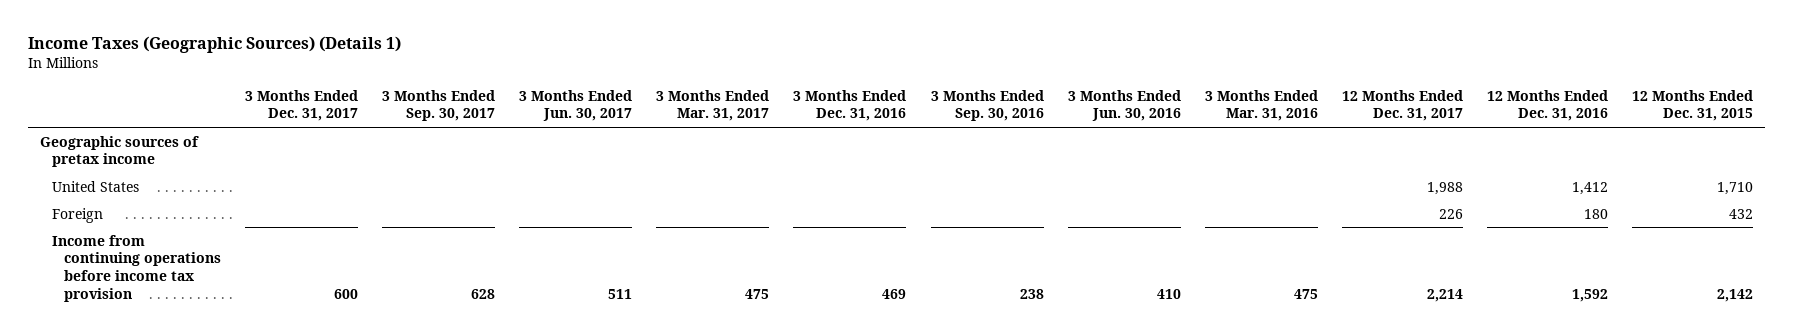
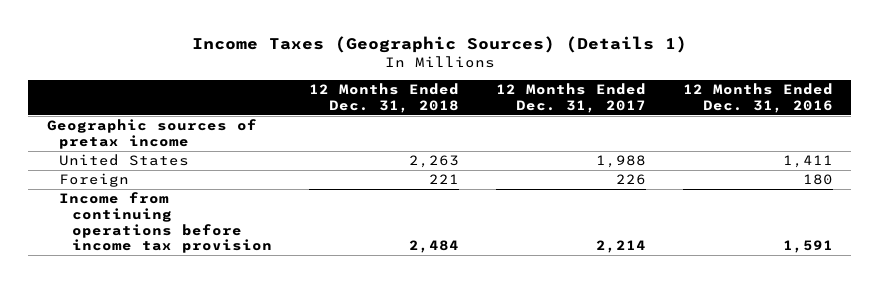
[244,89,358,122] 3 Months Ended Dec. 31, 2017 -> none
[382,89,496,122] 3 Months Ended Sep. 30, 2017 -> none
[519,89,633,122] 3 Months Ended Jun. 30, 2017 -> none
[656,89,770,122] 3 Months Ended Mar. 31, 2017 -> none
[793,89,907,122] 3 Months Ended Dec. 31, 2016 -> none
[930,89,1044,122] 3 Months Ended Sep. 30, 2016 -> none
[1067,89,1181,122] 3 Months Ended Jun. 30, 2016 -> none
[1204,89,1318,122] 3 Months Ended Mar. 31, 2016 -> none
[1632,89,1754,122] 12 Months Ended Dec. 31, 2015 -> none
none -> [309,83,460,113] 12 Months Ended Dec. 31, 2018
[1572,181,1609,195] 1,412 -> [782,155,833,169] 1,411
[1572,289,1609,303] 1,592 -> [782,240,833,254] 1,591

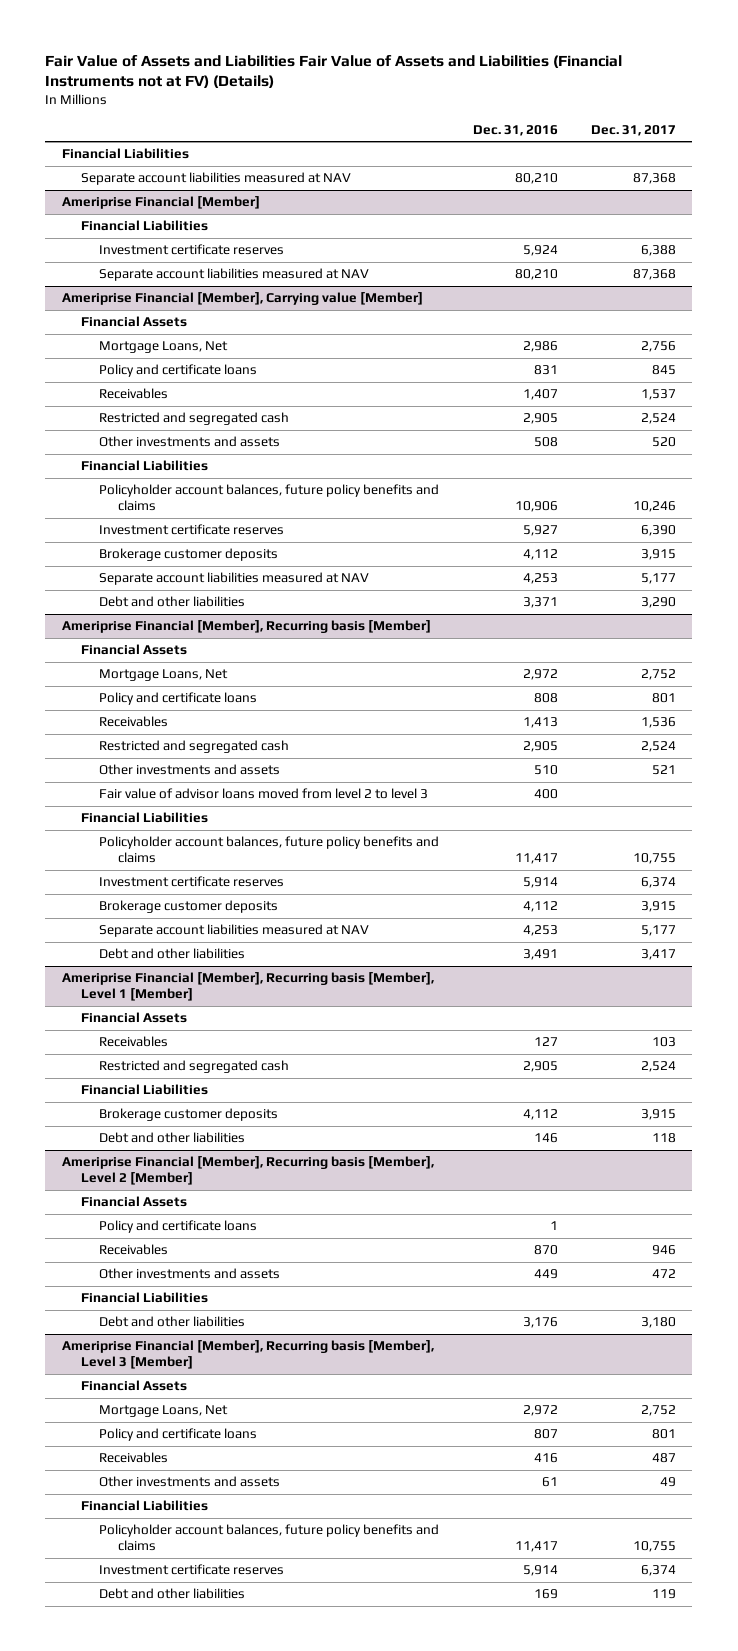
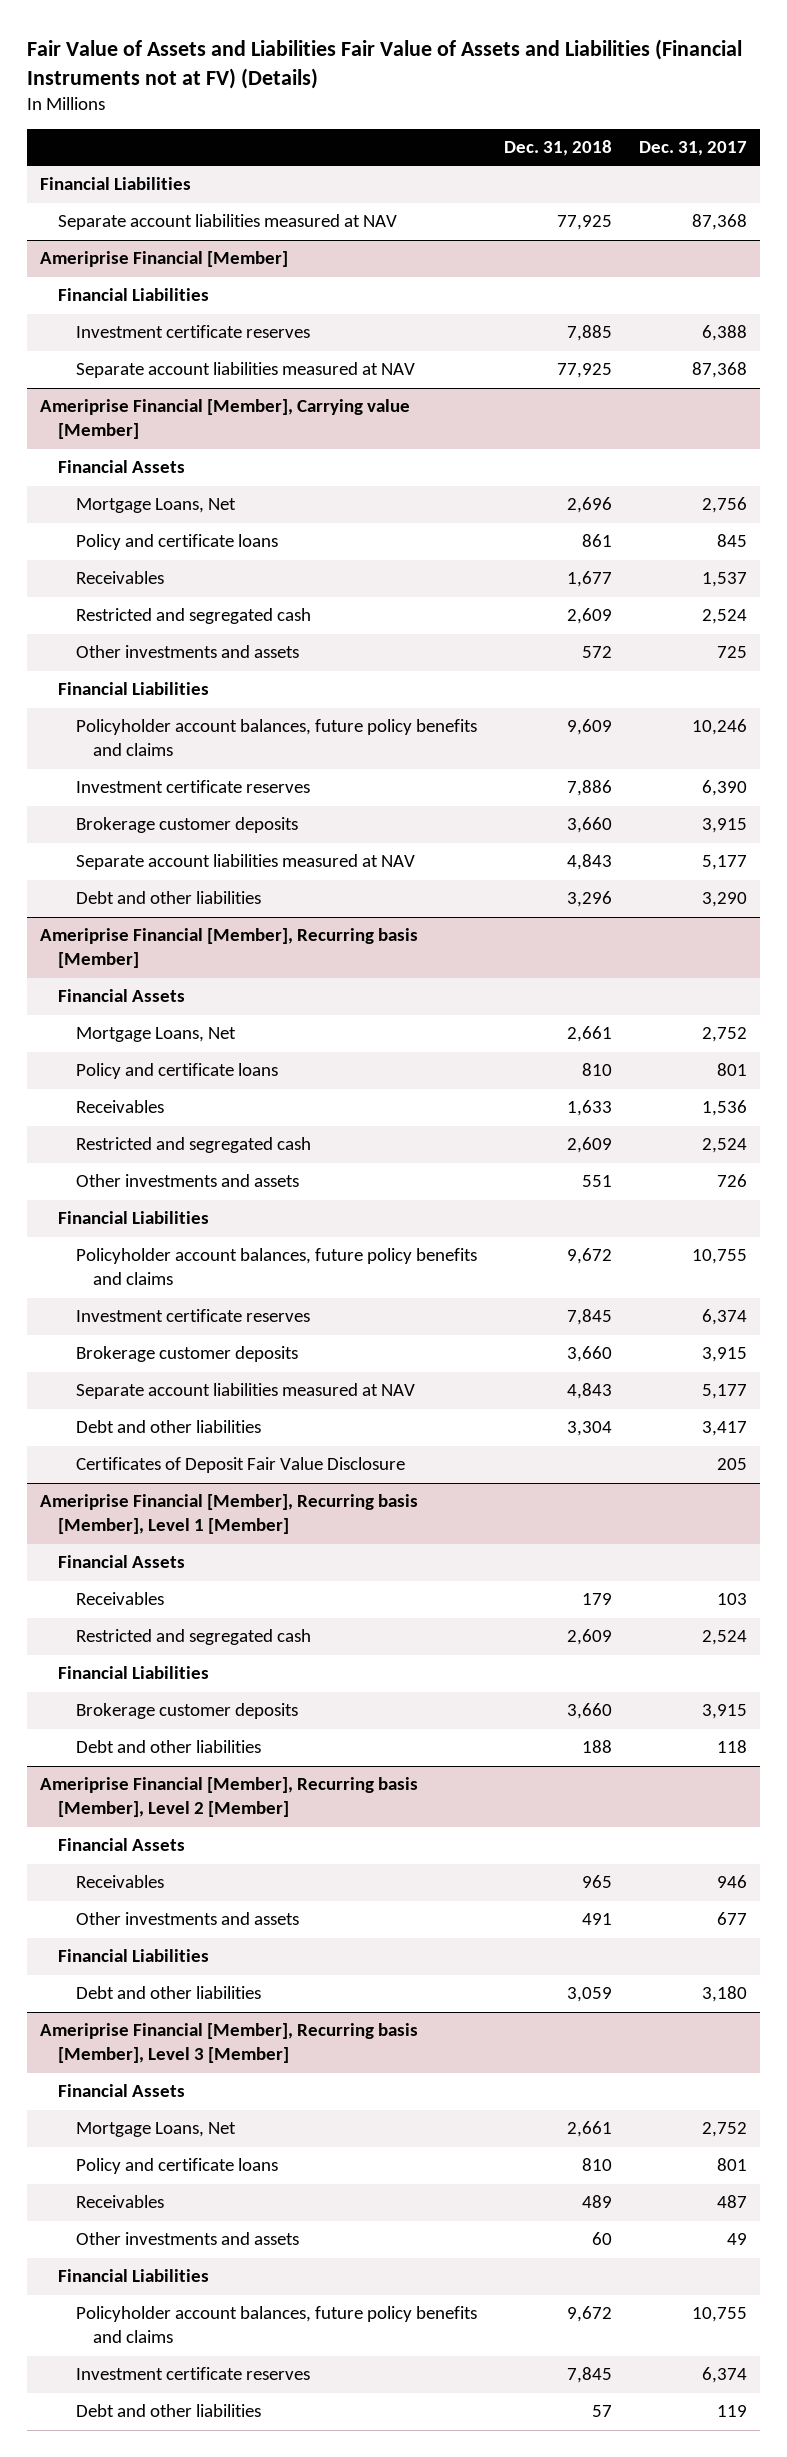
[472,124,558,136] Dec. 31, 2016 -> none
none -> [503,139,612,156] Dec. 31, 2018
[651,437,676,448] 520 -> [716,646,747,659] 725
[99,788,429,800] Fair value of advisor loans moved from level 2 to level 3 -> none
[651,765,676,776] 521 -> [716,1174,747,1188] 726
none -> [75,1457,405,1474] Certificates of Deposit Fair Value Disclosure
[99,1220,258,1234] Policy and certificate loans -> none
[651,1269,676,1279] 472 -> [716,1912,747,1926] 677

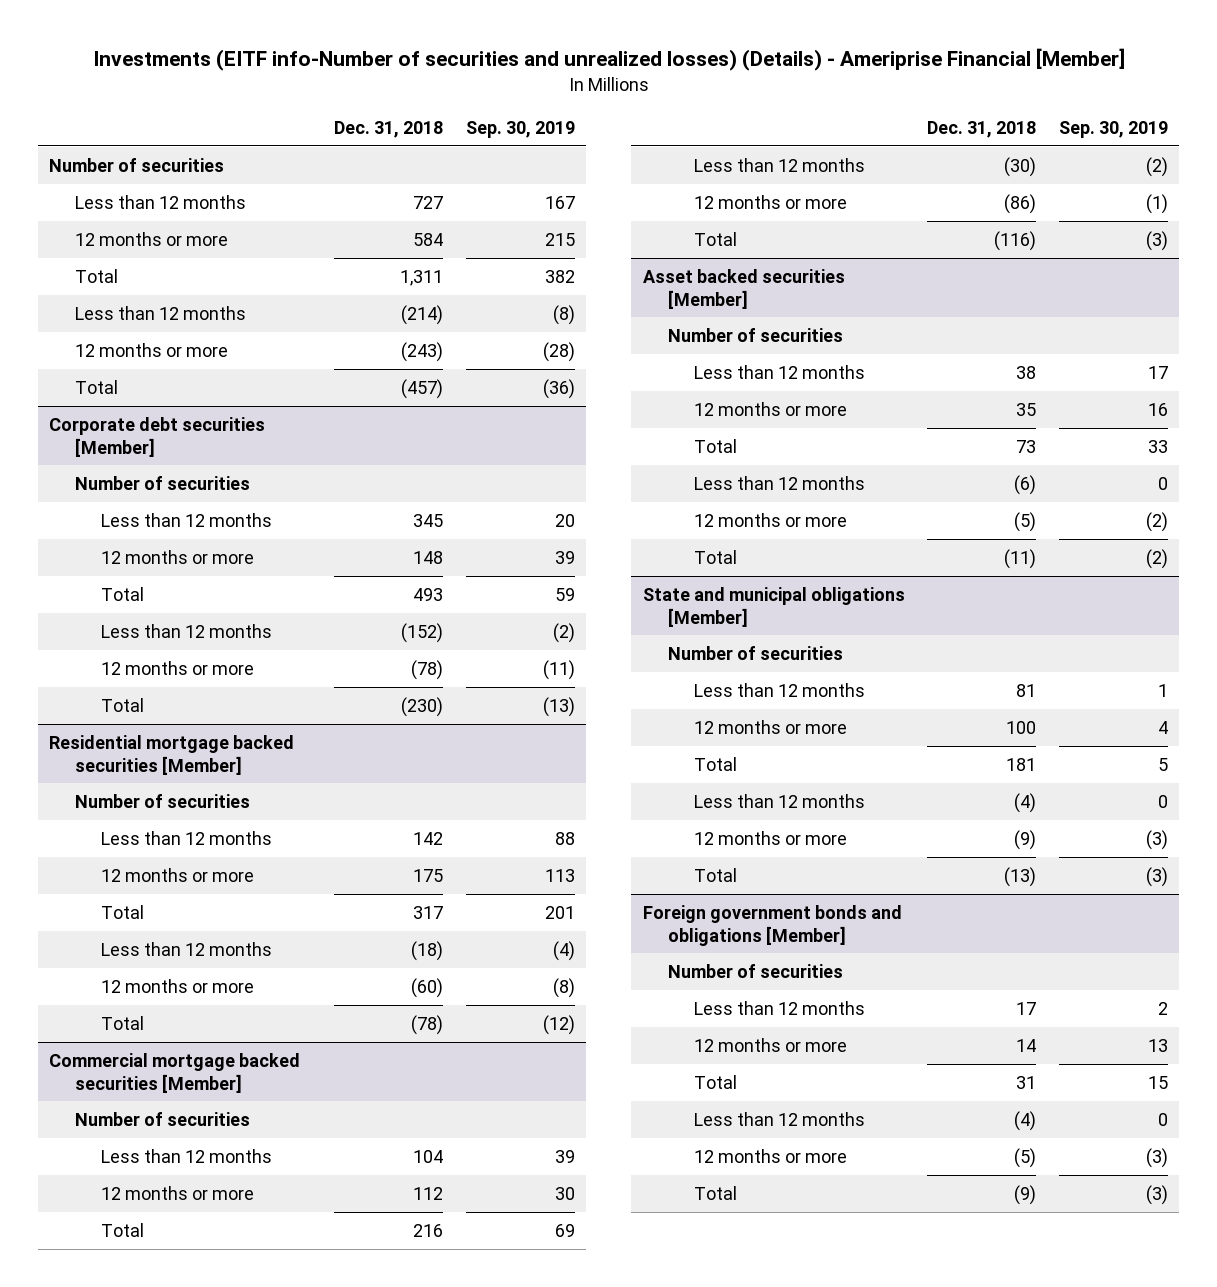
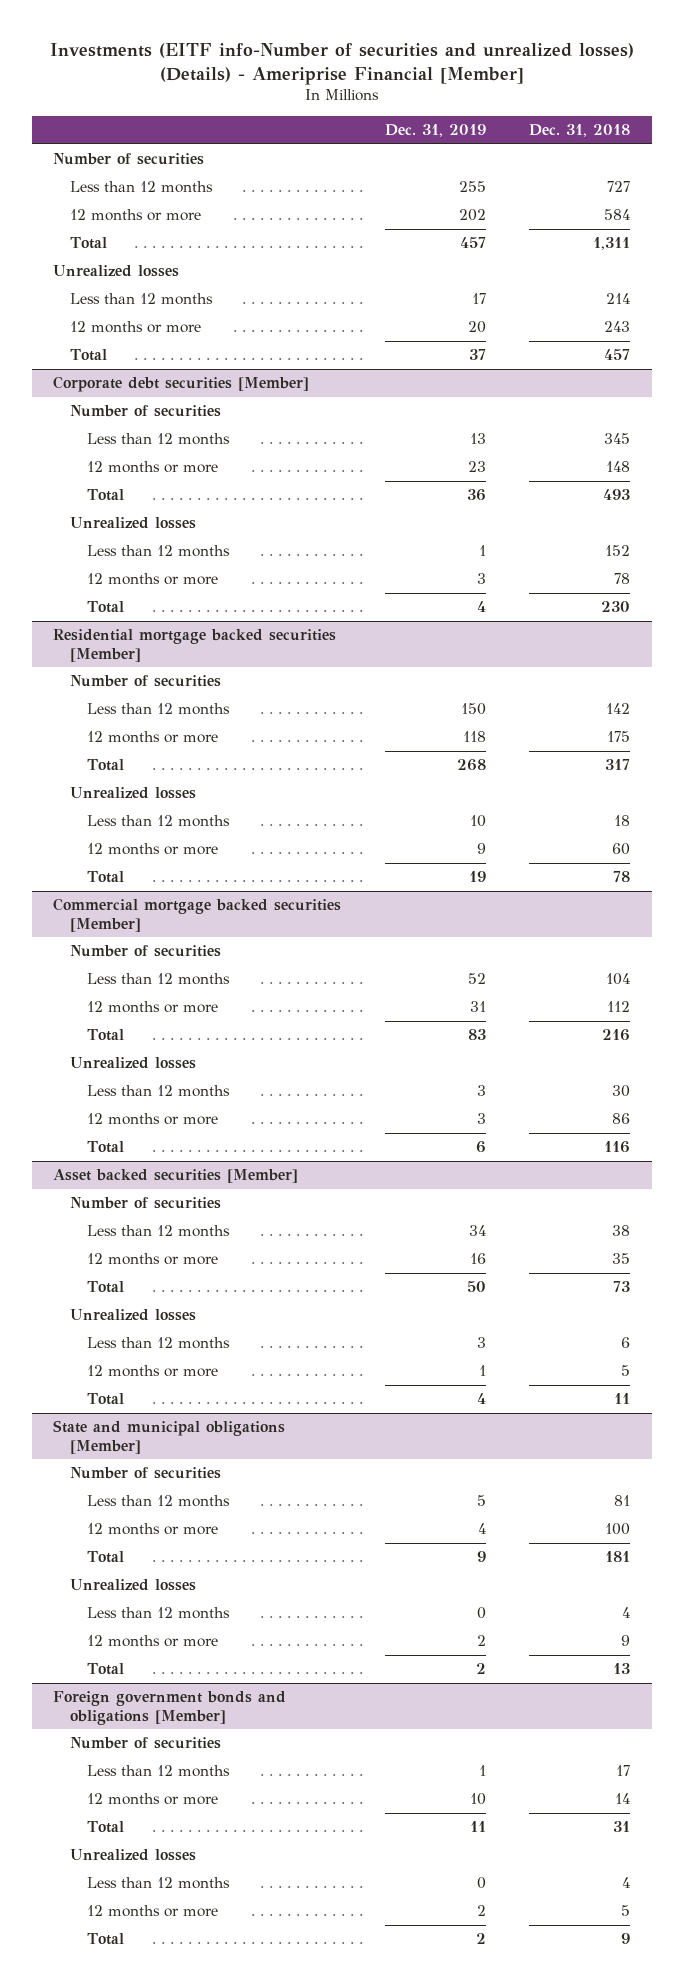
[465,120,575,138] Sep. 30, 2019 -> none
none -> [384,124,486,138] Dec. 31, 2019
none -> [53,265,180,278] Unrealized losses
[400,304,443,325] (214) -> [606,293,631,305] 214
[400,341,443,362] (243) -> [604,321,631,333] 243
[400,378,443,399] (457) -> [604,349,631,361] 457
none -> [69,517,196,530] Unrealized losses
[400,622,443,643] (152) -> [605,545,631,557] 152
[410,659,443,680] (78) -> [614,573,631,585] 78
[400,696,443,717] (230) -> [601,601,631,613] 230
none -> [69,787,196,800] Unrealized losses
[410,940,443,961] (18) -> [614,815,631,827] 18
[410,977,443,998] (60) -> [612,843,631,856] 60
[410,1014,443,1035] (78) -> [613,871,631,883] 78
none -> [69,1057,196,1070] Unrealized losses
[1004,156,1037,177] (30) -> [612,1085,631,1098] 30
[1004,193,1037,214] (86) -> [612,1113,631,1125] 86
[994,230,1037,251] (116) -> [604,1141,631,1154] 116
none -> [69,1309,196,1322] Unrealized losses
[1014,474,1037,495] (6) -> [621,1337,631,1349] 6
[1014,511,1037,532] (5) -> [621,1365,631,1377] 5
[1004,548,1037,569] (11) -> [614,1393,631,1405] 11
none -> [69,1579,196,1592] Unrealized losses
[1014,792,1037,813] (4) -> [622,1607,631,1619] 4
[1014,829,1037,850] (9) -> [621,1635,631,1647] 9
[1004,866,1037,887] (13) -> [613,1663,631,1675] 13
none -> [69,1849,196,1862] Unrealized losses
[1014,1110,1037,1131] (4) -> [622,1877,631,1889] 4
[1014,1147,1037,1168] (5) -> [621,1905,631,1917] 5
[1014,1184,1037,1205] (9) -> [621,1933,631,1945] 9

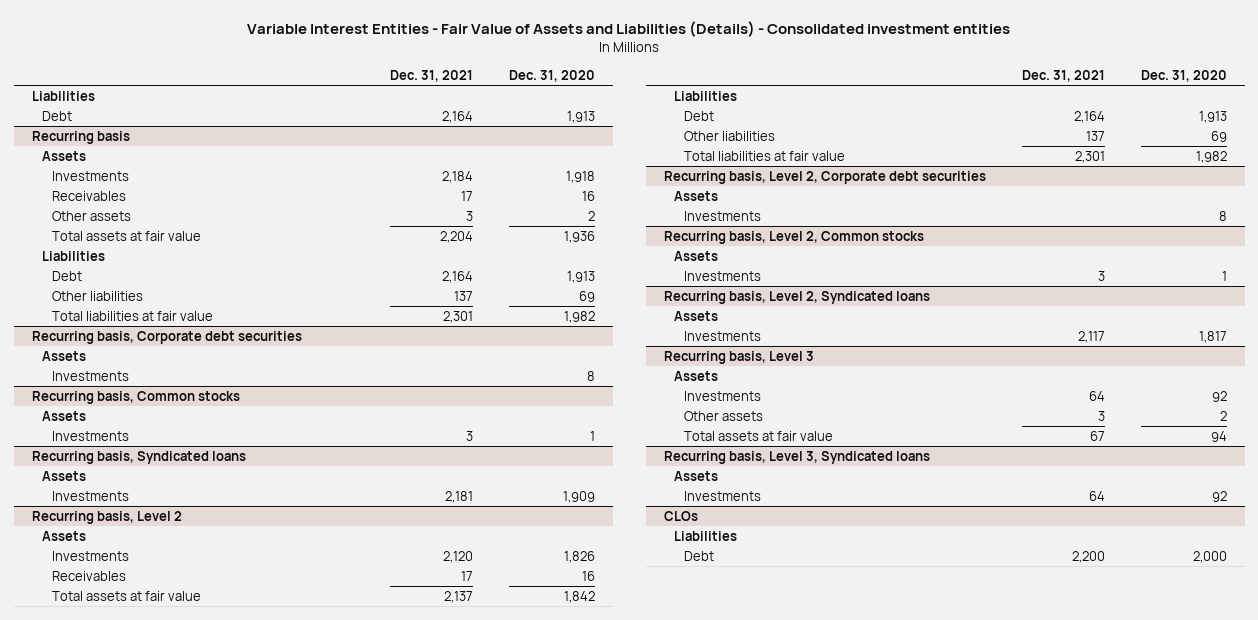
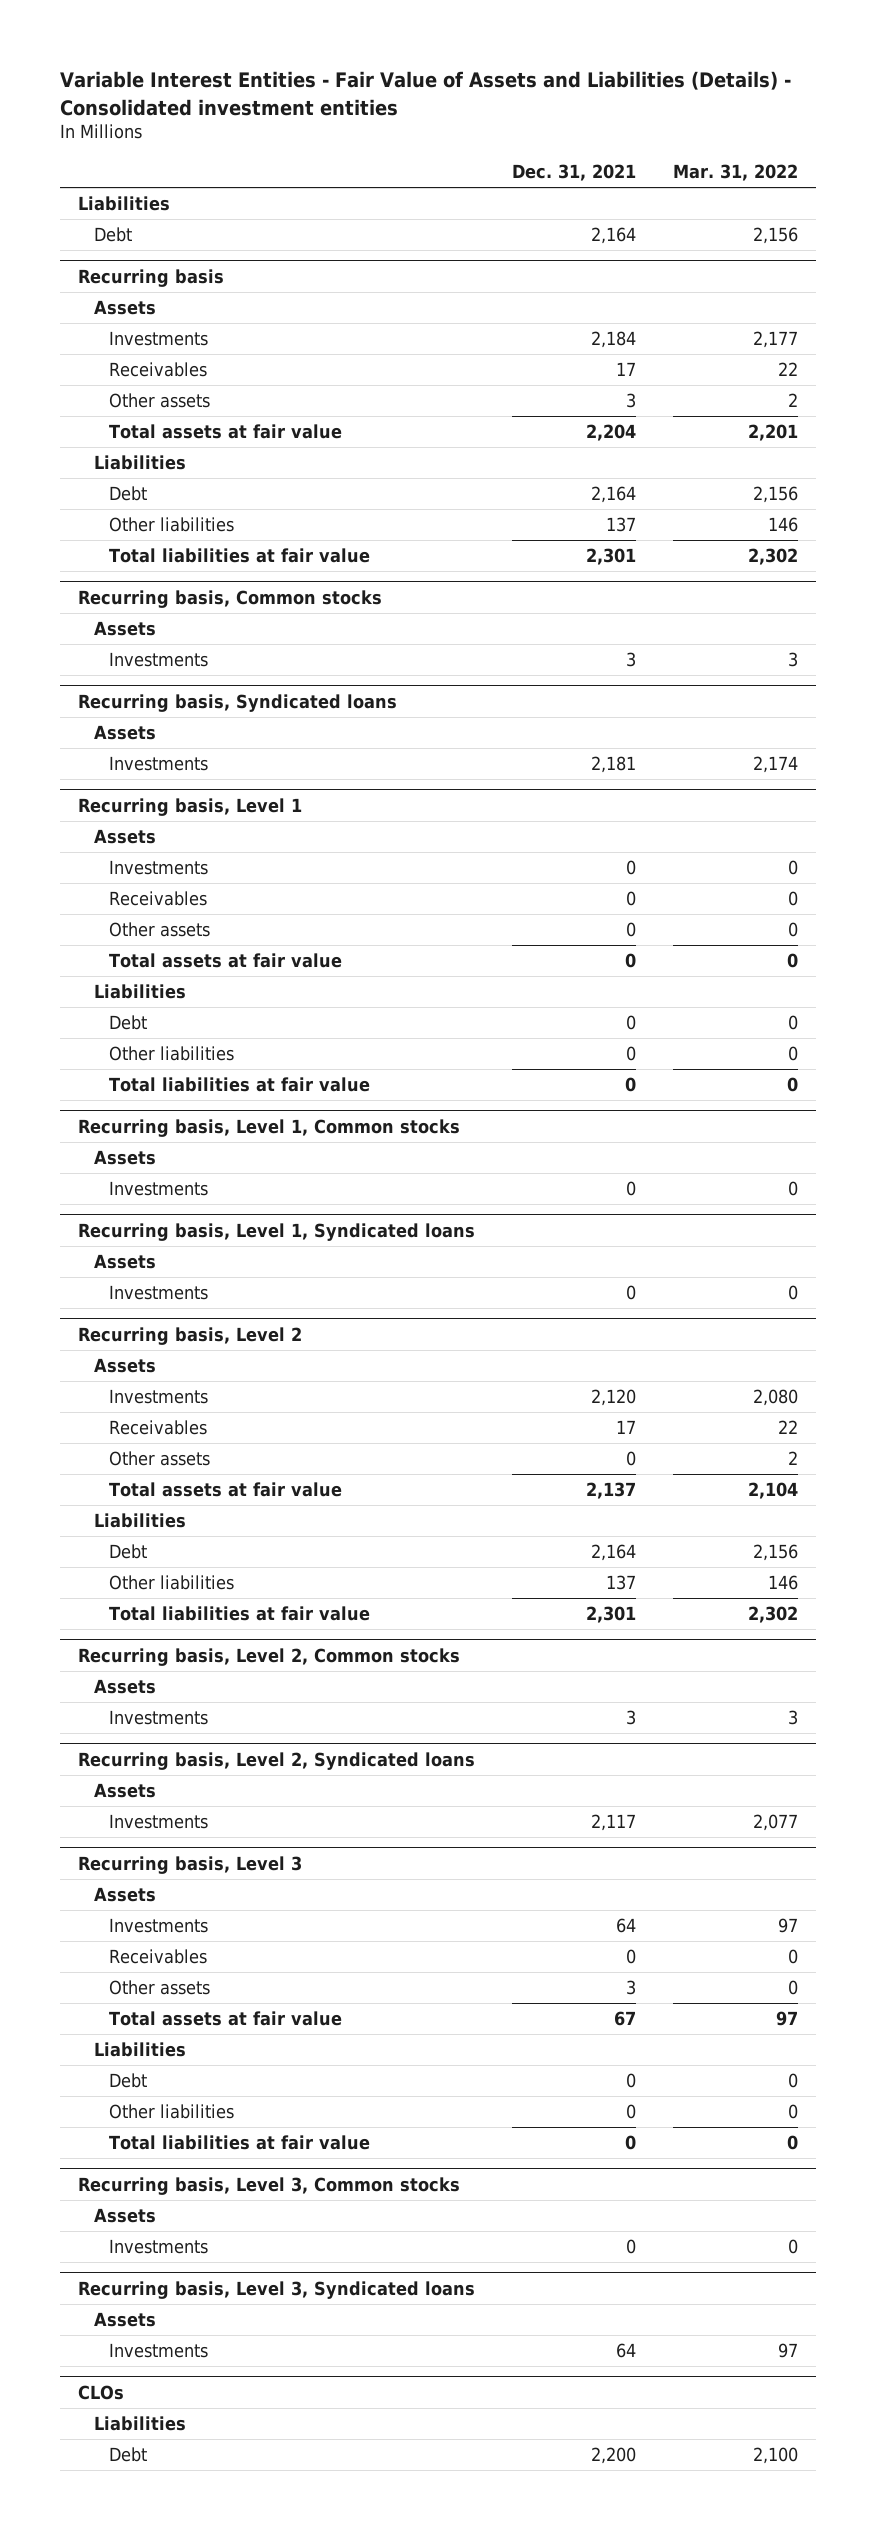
[508,69,595,82] Dec. 31, 2020 -> none
none -> [672,164,798,182] Mar. 31, 2022
[31,330,302,344] Recurring basis, Corporate debt securities -> none
[42,350,87,361] Assets -> none
[52,370,130,381] Investments -> none
none -> [78,797,303,816] Recurring basis, Level 1
none -> [93,829,156,845] Assets
none -> [109,860,209,876] Investments
none -> [109,891,208,907] Receivables
none -> [109,922,211,938] Other assets
none -> [109,953,343,969] Total assets at fair value
none -> [93,984,186,1000] Liabilities
none -> [109,1015,148,1031] Debt
none -> [109,1046,235,1062] Other liabilities
none -> [109,1077,371,1093] Total liabilities at fair value
none -> [78,1118,461,1137] Recurring basis, Level 1, Common stocks
none -> [93,1150,156,1166] Assets
none -> [109,1181,209,1197] Investments
none -> [78,1222,476,1241] Recurring basis, Level 1, Syndicated loans
none -> [93,1254,156,1270] Assets
none -> [109,1285,209,1301] Investments
none -> [109,1451,211,1467] Other assets
[663,170,986,184] Recurring basis, Level 2, Corporate debt securities -> none
[673,190,718,201] Assets -> none
[684,210,762,221] Investments -> none
none -> [109,1949,208,1965] Receivables
none -> [93,2042,186,2058] Liabilities
none -> [109,2073,148,2089] Debt
none -> [109,2104,235,2120] Other liabilities
none -> [109,2135,371,2151] Total liabilities at fair value
none -> [78,2176,461,2195] Recurring basis, Level 3, Common stocks
none -> [93,2208,156,2224] Assets
none -> [109,2239,209,2255] Investments

